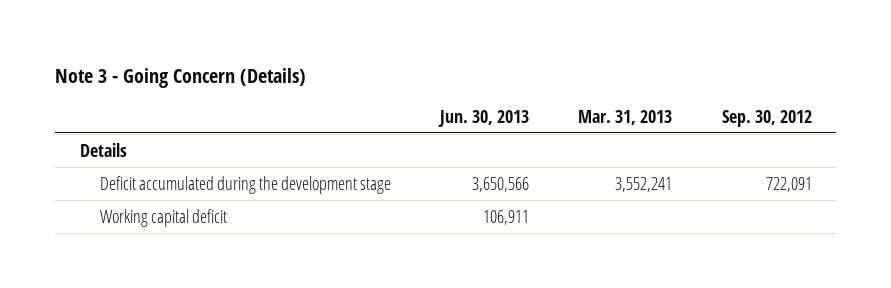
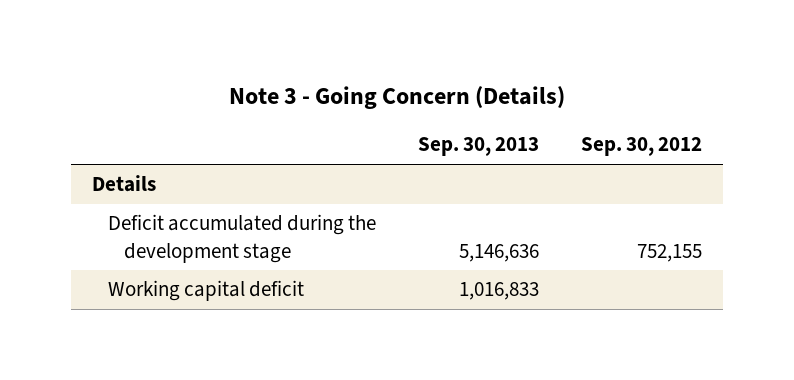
[438,109,530,127] Jun. 30, 2013 -> none
[578,109,673,125] Mar. 31, 2013 -> none
none -> [417,137,539,157] Sep. 30, 2013
[765,176,812,192] 722,091 -> [636,243,702,262] 752,155

